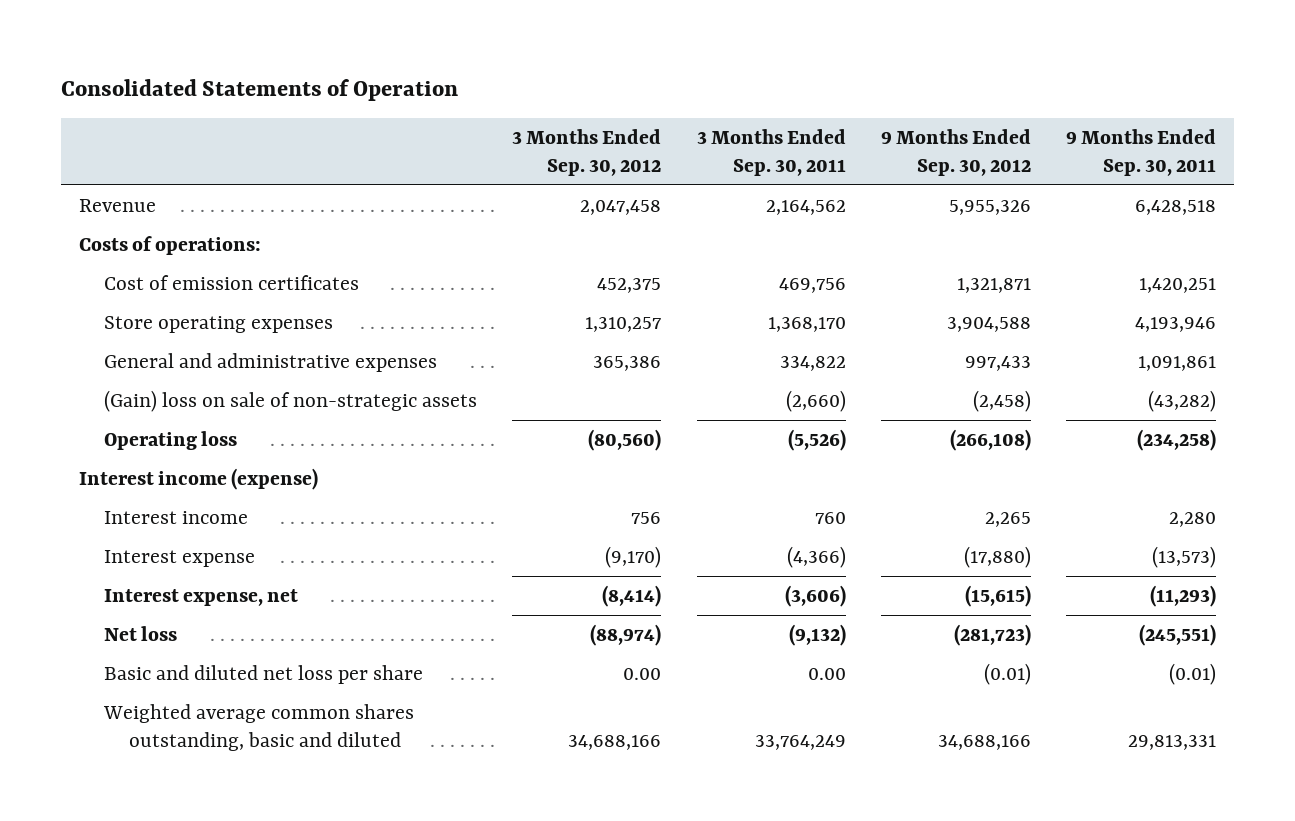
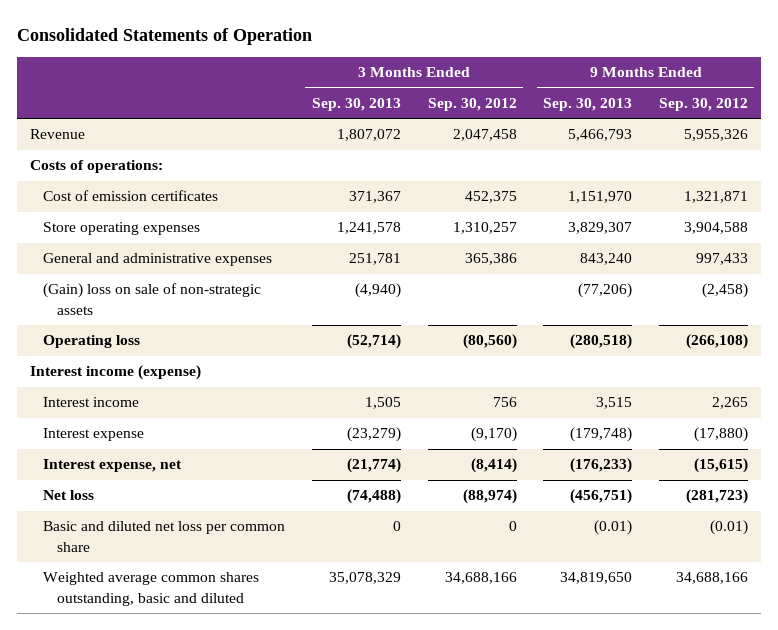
[696,129,846,176] 3 Months Ended Sep. 30, 2011 -> none
[1066,129,1217,176] 9 Months Ended Sep. 30, 2011 -> none
none -> [311,98,401,112] Sep. 30, 2013
none -> [543,98,633,112] Sep. 30, 2013
[103,664,423,684] Basic and diluted net loss per share -> [43,521,286,552] Basic and diluted net loss per common share
[623,667,662,680] 0.00 -> [508,521,517,532] 0

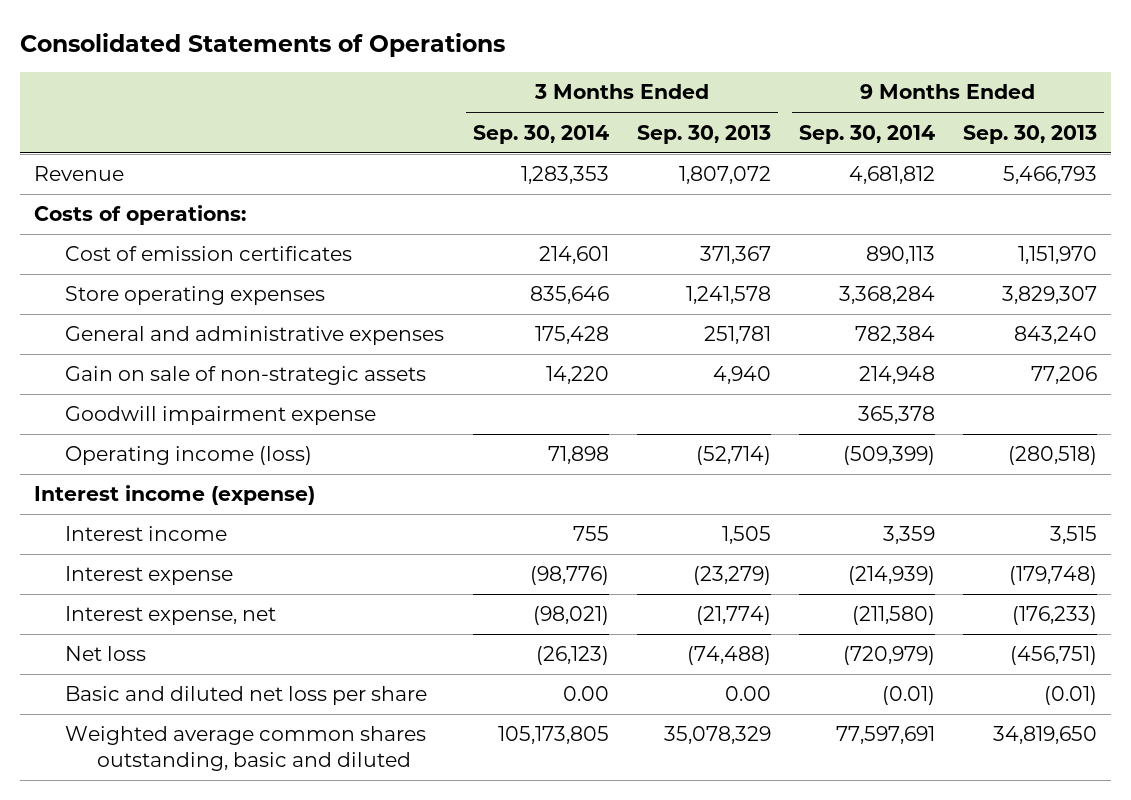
[16,28,312,46] Consolidated Statements of Operation -> [19,32,505,57] Consolidated Statements of Operations
[427,98,517,112] Sep. 30, 2012 -> none
[658,98,748,112] Sep. 30, 2012 -> none
none -> [472,124,609,144] Sep. 30, 2014
none -> [798,124,935,144] Sep. 30, 2014
[43,283,262,315] (Gain) loss on sale of non-strategic assets -> [65,366,427,386] Gain on sale of non-strategic assets
[354,283,401,299] (4,940) -> [712,366,771,385] 4,940
[578,283,633,299] (77,206) -> [1031,366,1098,385] 77,206
none -> [65,406,377,426] Goodwill impairment expense
[43,335,141,349] Operating loss -> [65,446,313,466] Operating income (loss)
[43,521,286,552] Basic and diluted net loss per common share -> [65,686,428,706] Basic and diluted net loss per share
[392,521,401,532] 0 -> [724,686,771,702] 0.00

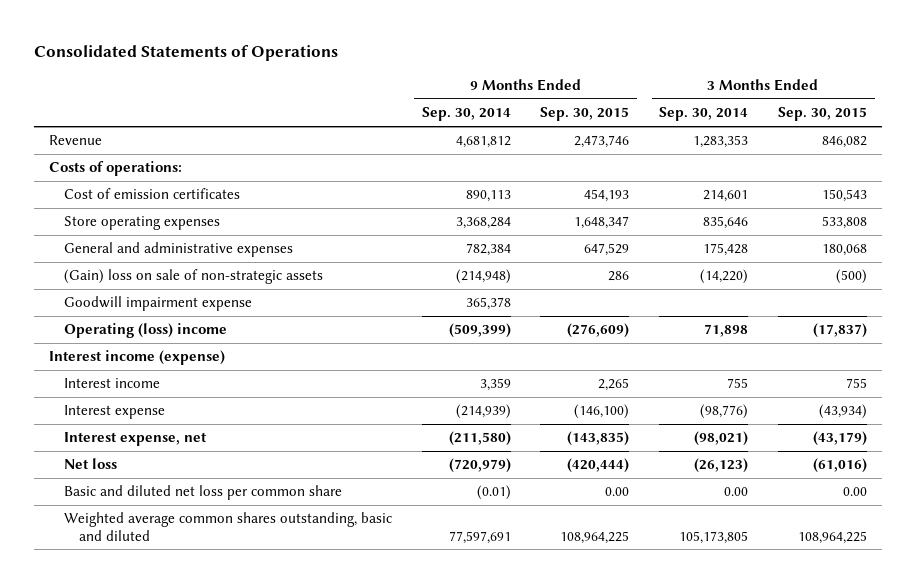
[636,124,771,144] Sep. 30, 2013 -> none
[963,124,1098,144] Sep. 30, 2013 -> none
none -> [540,107,630,122] Sep. 30, 2015
none -> [778,107,868,122] Sep. 30, 2015
[65,366,427,386] Gain on sale of non-strategic assets -> [63,269,323,285] (Gain) loss on sale of non-strategic assets
[545,366,609,385] 14,220 -> [700,269,749,285] (14,220)
[858,366,935,385] 214,948 -> [455,269,511,285] (214,948)
[65,446,313,466] Operating income (loss) -> [63,323,227,339] Operating (loss) income
[65,686,428,706] Basic and diluted net loss per share -> [63,485,342,501] Basic and diluted net loss per common share

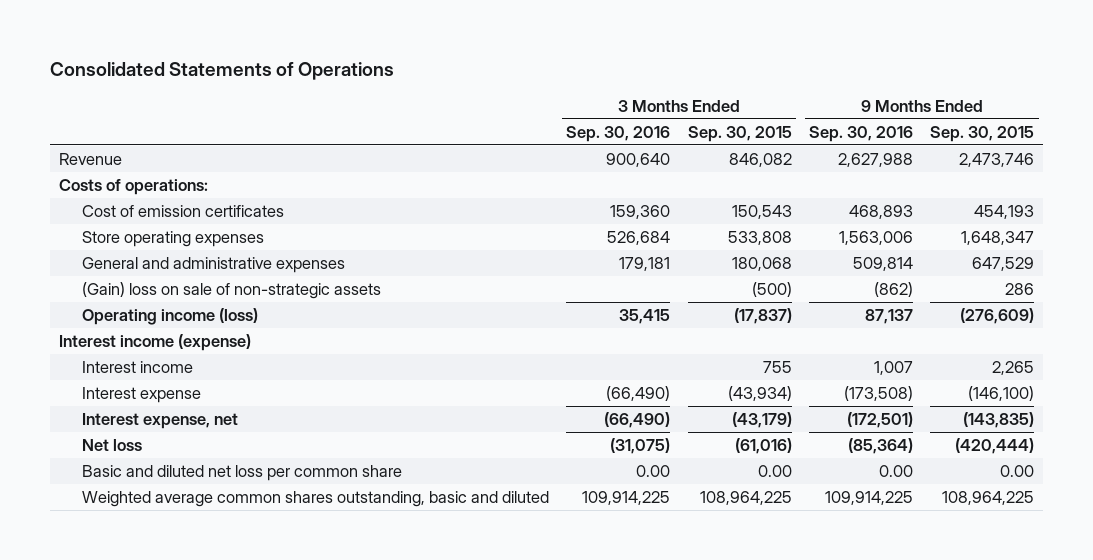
[421,107,511,122] Sep. 30, 2014 -> none
[659,107,749,122] Sep. 30, 2014 -> none
none -> [566,125,671,142] Sep. 30, 2016
none -> [808,125,913,142] Sep. 30, 2016
[63,296,252,312] Goodwill impairment expense -> none
[63,323,227,339] Operating (loss) income -> [81,308,258,326] Operating income (loss)

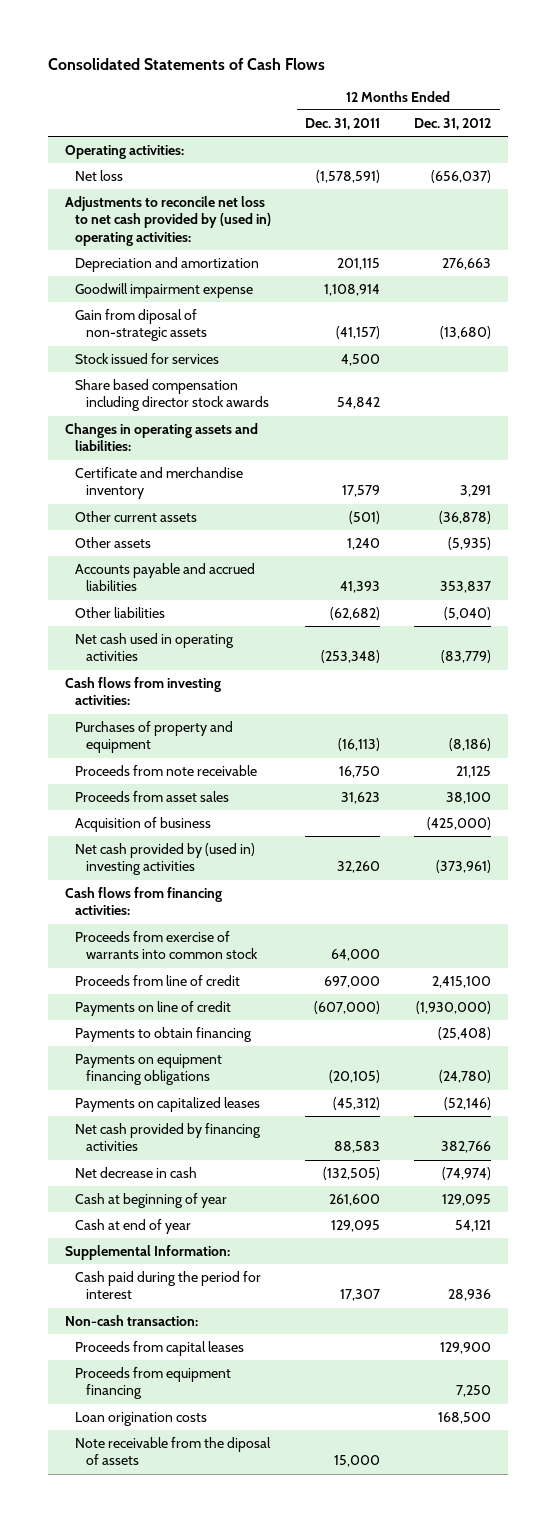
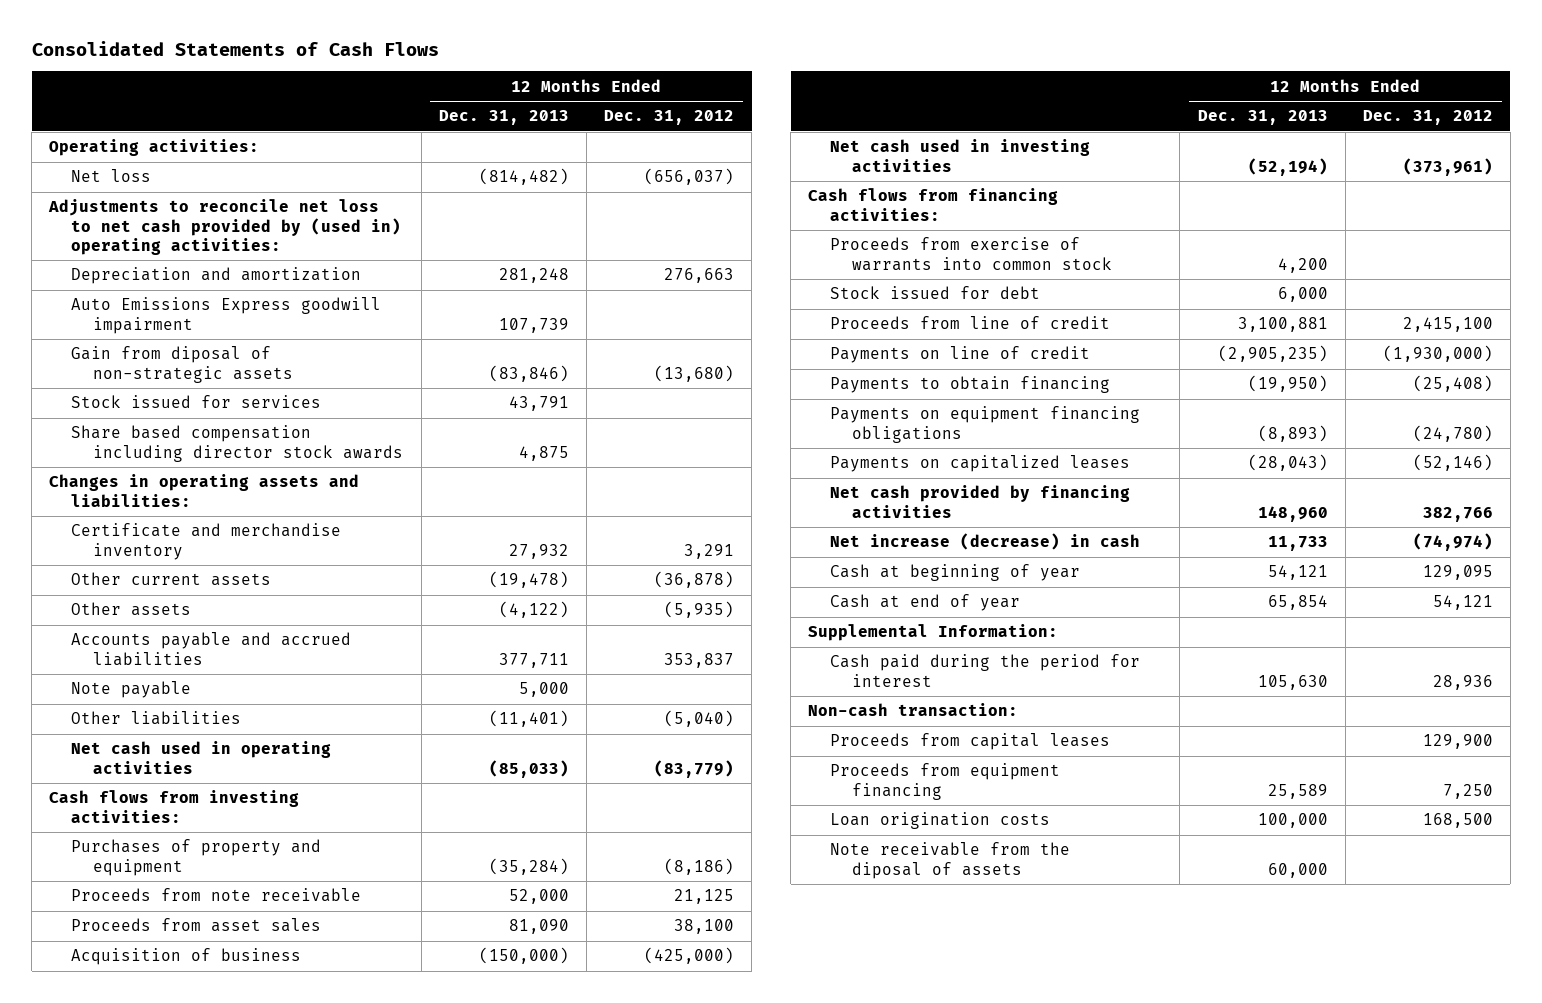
[305,118,381,131] Dec. 31, 2011 -> none
none -> [438,110,569,126] Dec. 31, 2013
[75,283,254,299] Goodwill impairment expense -> [71,297,382,334] Auto Emissions Express goodwill impairment
none -> [71,681,192,699] Note payable
[75,843,256,876] Net cash provided by (used in) investing activities -> [830,139,1091,172] Net cash used in investing activities
none -> [830,286,1041,300] Stock issued for debt
[75,1167,198,1179] Net decrease in cash -> [830,533,1141,551] Net increase (decrease) in cash

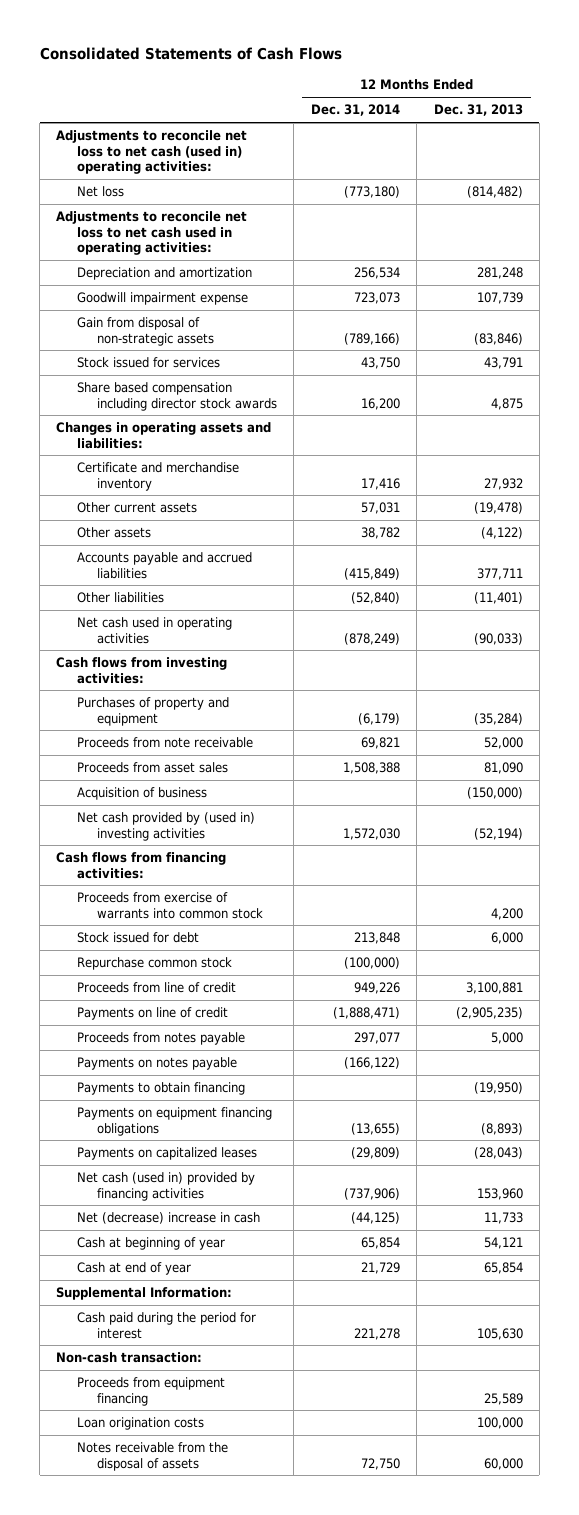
[603,110,734,126] Dec. 31, 2012 -> none
none -> [310,104,400,117] Dec. 31, 2014
[49,139,260,157] Operating activities: -> [56,130,248,175] Adjustments to reconcile net loss to net cash (used in) operating activities:
[48,199,402,255] Adjustments to reconcile net loss to net cash provided by (used in) operating activities: -> [56,211,248,256] Adjustments to reconcile net loss to net cash used in operating activities:
[71,297,382,334] Auto Emissions Express goodwill impairment -> [76,292,248,306] Goodwill impairment expense
[71,346,294,383] Gain from diposal of non-strategic assets -> [76,317,214,346] Gain from disposal of non-strategic assets
[71,681,192,699] Note payable -> none
[488,759,569,778] (85,033) -> [473,632,523,645] (90,033)
[830,139,1091,172] Net cash used in investing activities -> [76,812,255,841] Net cash provided by (used in) investing activities
none -> [76,957,232,971] Repurchase common stock
none -> [76,1032,245,1046] Proceeds from notes payable
none -> [76,1057,237,1071] Payments on notes payable
[830,485,1131,518] Net cash provided by financing activities -> [76,1172,255,1201] Net cash (used in) provided by financing activities
[1257,505,1328,522] 148,960 -> [476,1187,523,1200] 153,960
[830,533,1141,551] Net increase (decrease) in cash -> [76,1212,260,1225] Net (decrease) increase in cash
[830,733,1111,751] Proceeds from capital leases -> none
[830,842,1071,879] Note receivable from the diposal of assets -> [76,1442,228,1471] Notes receivable from the disposal of assets

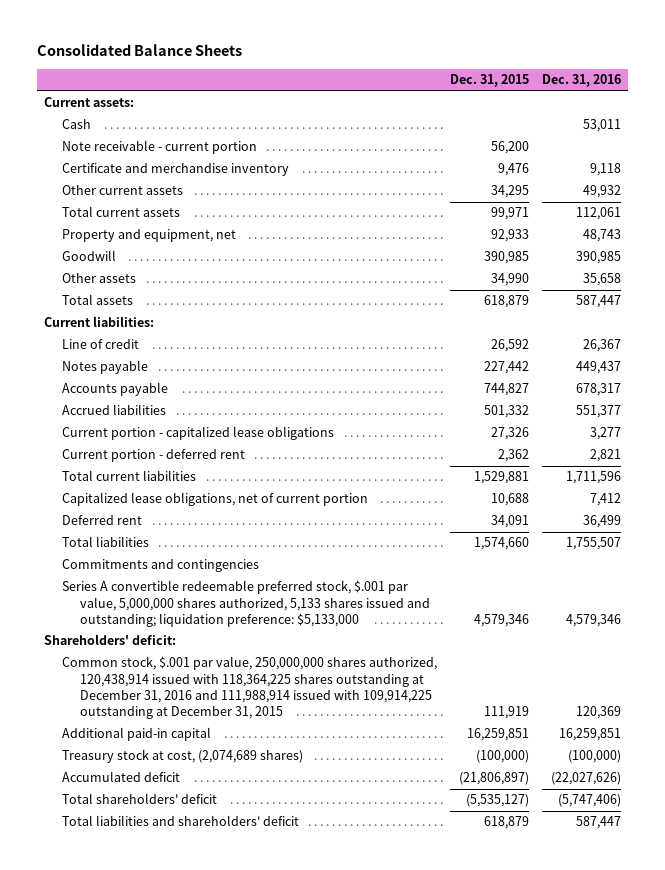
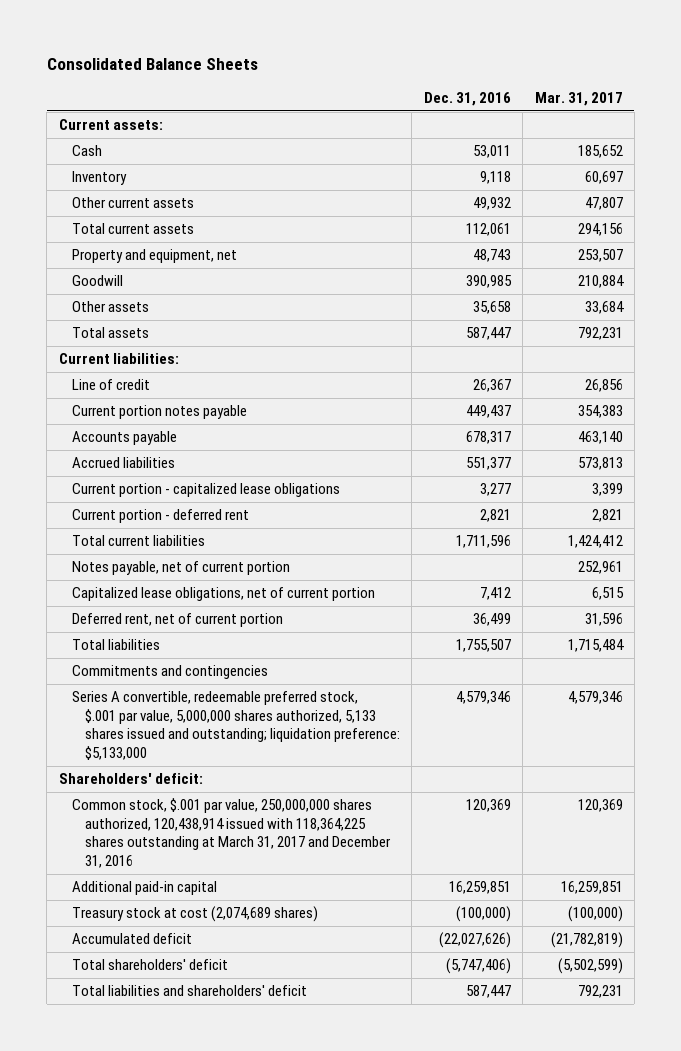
[449,74,529,88] Dec. 31, 2015 -> none
none -> [534,92,623,107] Mar. 31, 2017
[61,140,257,155] Note receivable - current portion -> none
[61,163,289,177] Certificate and merchandise inventory -> [71,171,127,186] Inventory
[61,360,148,375] Notes payable -> [71,405,247,420] Current portion notes payable
none -> [71,561,290,576] Notes payable, net of current portion
[61,515,142,526] Deferred rent -> [71,613,283,628] Deferred rent, net of current portion
[61,580,430,628] Series A convertible redeemable preferred stock, $.001 par value, 5,000,000 shares authorized, 5,133 shares issued and outstanding; liquidation preference: $5,133,000 -> [71,691,400,761] Series A convertible, redeemable preferred stock, $.001 par value, 5,000,000 shares authorized, 5,133 shares issued and outstanding; liquidation preference: $5,133,000
[61,656,437,720] Common stock, $.001 par value, 250,000,000 shares authorized, 120,438,914 issued with 118,364,225 shares outstanding at December 31, 2016 and 111,988,914 issued with 109,914,225 outstanding at December 31, 2015 -> [71,798,391,869] Common stock, $.001 par value, 250,000,000 shares authorized, 120,438,914 issued with 118,364,225 shares outstanding at March 31, 2017 and December 31, 2016
[61,749,303,764] Treasury stock at cost, (2,074,689 shares) -> [71,906,318,923] Treasury stock at cost (2,074,689 shares)

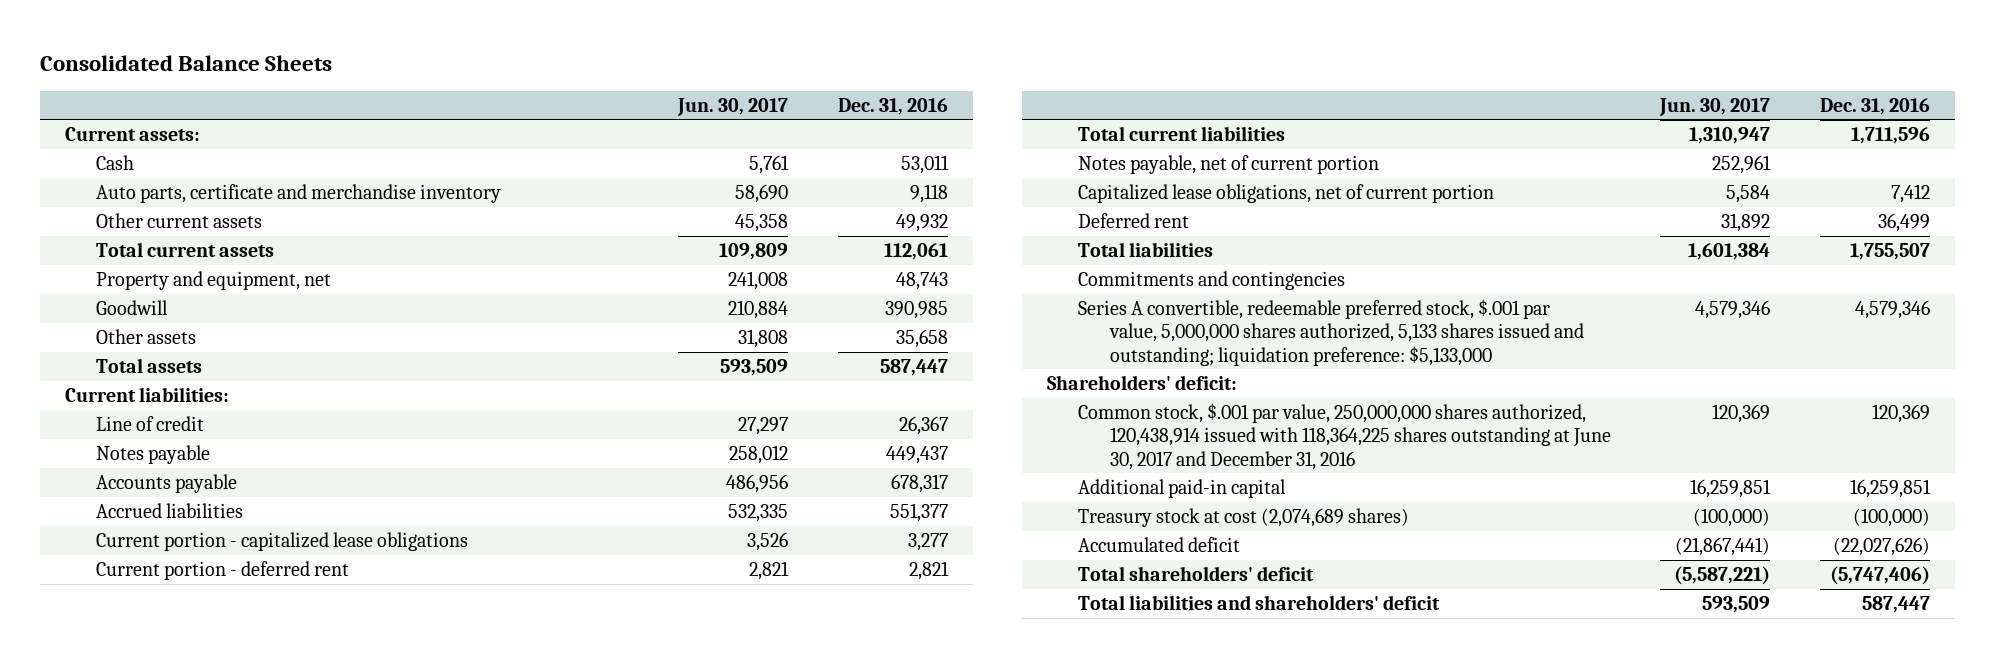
[534,92,623,107] Mar. 31, 2017 -> none
none -> [677,97,789,116] Jun. 30, 2017
[71,171,127,186] Inventory -> [96,184,502,204] Auto parts, certificate and merchandise inventory
[71,405,247,420] Current portion notes payable -> [96,445,211,465] Notes payable
[71,613,283,628] Deferred rent, net of current portion -> [1078,213,1190,229] Deferred rent
[71,798,391,869] Common stock, $.001 par value, 250,000,000 shares authorized, 120,438,914 issued with 118,364,225 shares outstanding at March 31, 2017 and December 31, 2016 -> [1078,403,1611,470] Common stock, $.001 par value, 250,000,000 shares authorized, 120,438,914 issued with 118,364,225 shares outstanding at June 30, 2017 and December 31, 2016

